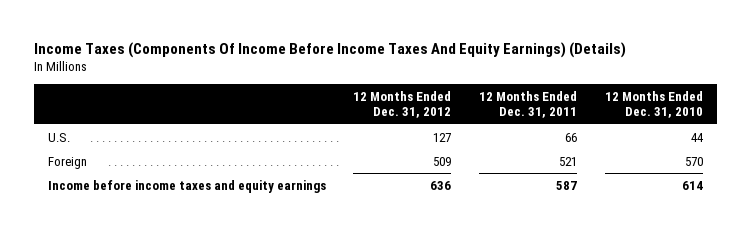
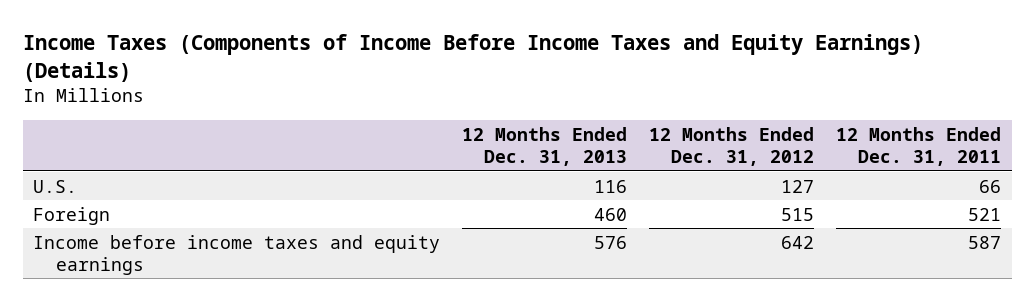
[33,41,626,58] Income Taxes (Components Of Income Before Income Taxes And Equity Earnings) (Details) -> [22,34,923,83] Income Taxes (Components of Income Before Income Taxes and Equity Earnings) (Details)
[604,90,703,119] 12 Months Ended Dec. 31, 2010 -> none
none -> [462,126,628,166] 12 Months Ended Dec. 31, 2013
[433,156,452,166] 509 -> [781,207,815,221] 515
[430,180,452,190] 636 -> [781,235,815,249] 642

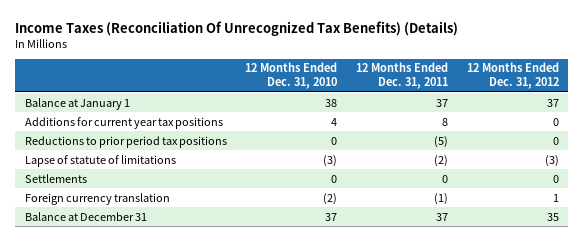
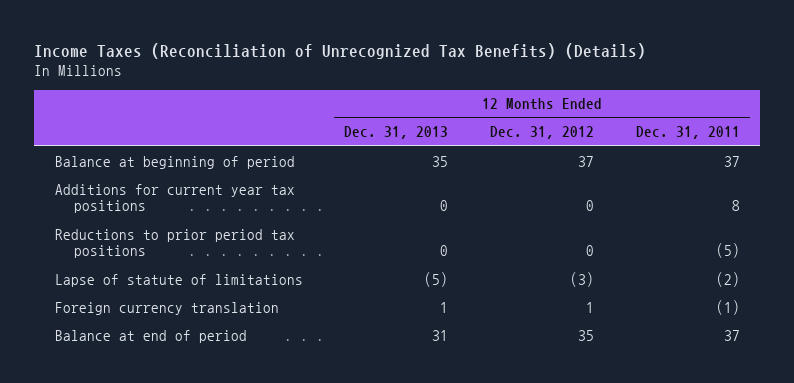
[15,20,459,36] Income Taxes (Reconciliation Of Unrecognized Tax Benefits) (Details) -> [34,43,647,60] Income Taxes (Reconciliation of Unrecognized Tax Benefits) (Details)
[245,62,338,90] 12 Months Ended Dec. 31, 2010 -> none
none -> [344,126,449,140] Dec. 31, 2013
[24,97,130,110] Balance at January 1 -> [54,155,295,169] Balance at beginning of period
[24,173,87,183] Settlements -> none
[24,211,147,221] Balance at December 31 -> [54,329,247,343] Balance at end of period

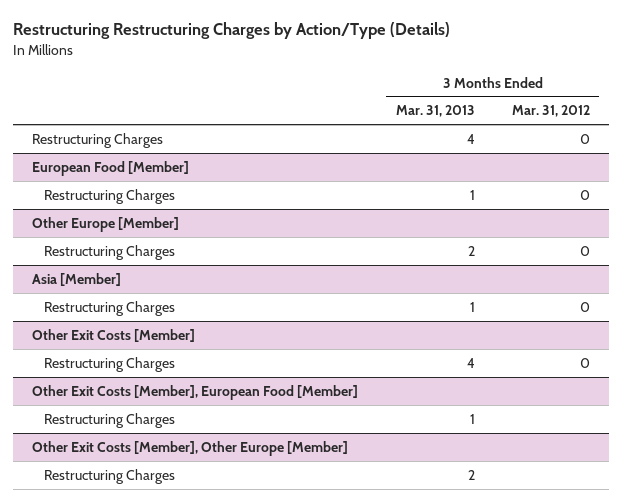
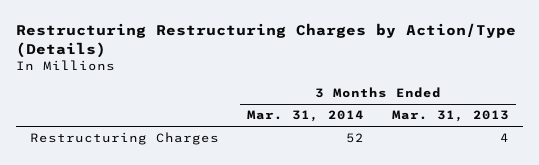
[511,105,590,118] Mar. 31, 2012 -> none
none -> [247,110,365,123] Mar. 31, 2014
[32,160,190,176] European Food [Member] -> none
[44,188,176,204] Restructuring Charges -> none
[32,216,180,232] Other Europe [Member] -> none
[44,244,176,260] Restructuring Charges -> none
[32,272,122,286] Asia [Member] -> none
[44,300,176,316] Restructuring Charges -> none
[32,328,196,342] Other Exit Costs [Member] -> none
[44,356,176,372] Restructuring Charges -> none
[32,384,359,400] Other Exit Costs [Member], European Food [Member] -> none
[44,412,176,428] Restructuring Charges -> none
[32,440,349,456] Other Exit Costs [Member], Other Europe [Member] -> none
[44,468,176,484] Restructuring Charges -> none

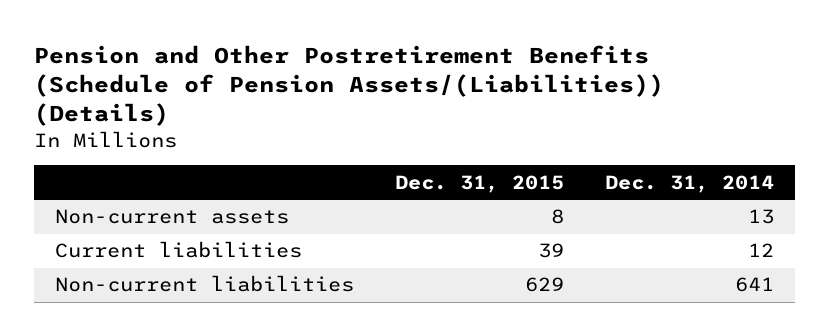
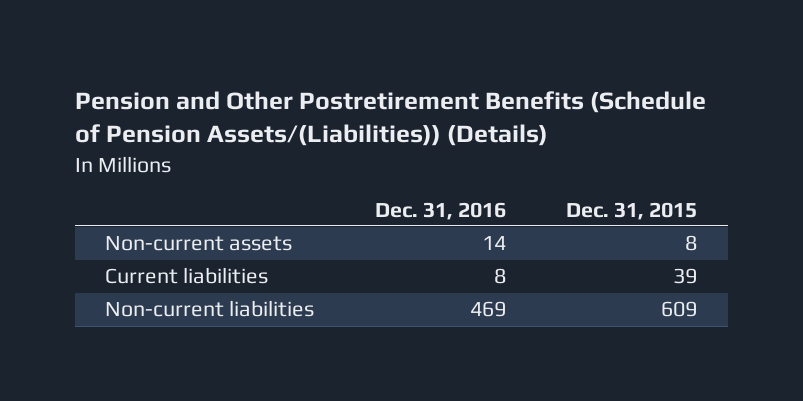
[605,174,775,193] Dec. 31, 2014 -> none
none -> [374,201,506,220] Dec. 31, 2016
[524,277,564,293] 629 -> [661,301,698,318] 609

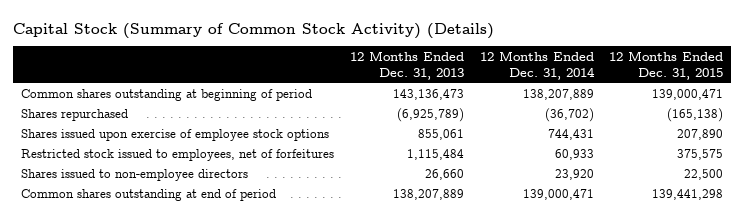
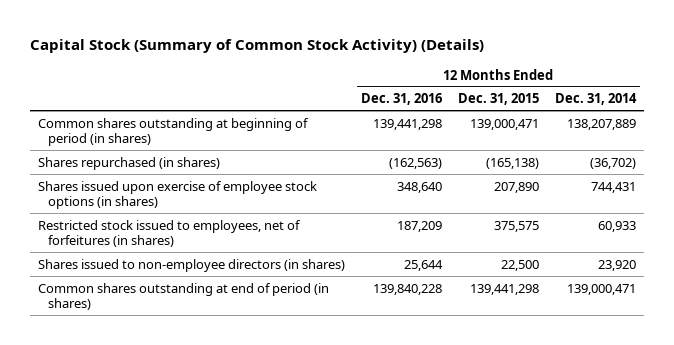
[350,50,465,81] 12 Months Ended Dec. 31, 2013 -> none
none -> [360,93,442,106] Dec. 31, 2016
[21,89,313,102] Common shares outstanding at beginning of period -> [37,117,309,146] Common shares outstanding at beginning of period (in shares)
[21,109,129,122] Shares repurchased -> [37,156,220,170] Shares repurchased (in shares)
[21,129,330,142] Shares issued upon exercise of employee stock options -> [37,180,317,209] Shares issued upon exercise of employee stock options (in shares)
[21,149,335,162] Restricted stock issued to employees, net of forfeitures -> [37,219,301,247] Restricted stock issued to employees, net of forfeitures (in shares)
[21,169,249,182] Shares issued to non-employee directors -> [37,258,345,272] Shares issued to non-employee directors (in shares)
[21,189,277,202] Common shares outstanding at end of period -> [37,282,329,310] Common shares outstanding at end of period (in shares)

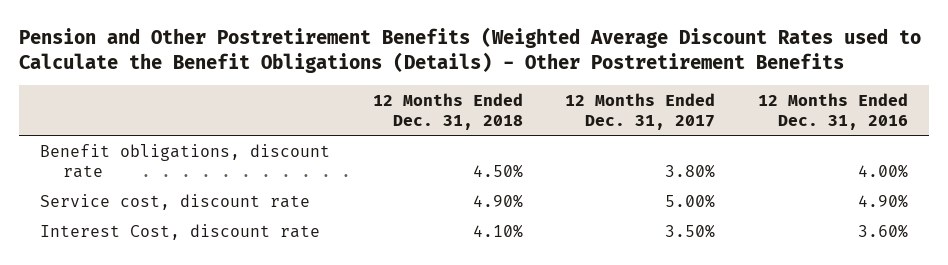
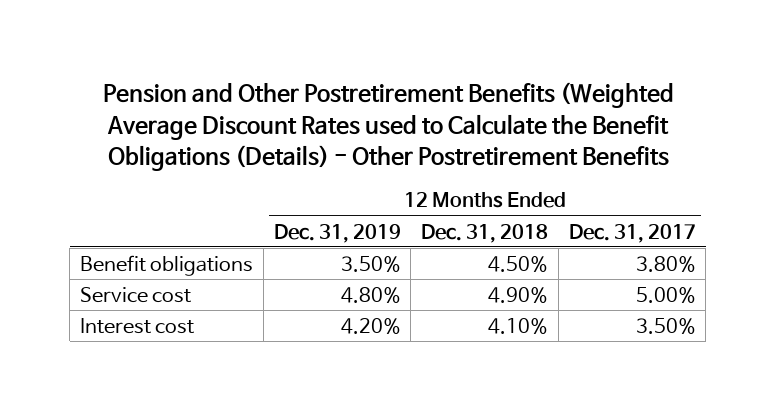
[757,92,908,131] 12 Months Ended Dec. 31, 2016 -> none
none -> [273,223,401,243] Dec. 31, 2019
[40,143,331,179] Benefit obligations, discount rate -> [80,254,254,276] Benefit obligations
[40,193,311,210] Service cost, discount rate -> [80,286,192,303] Service cost
[40,223,321,240] Interest Cost, discount rate -> [80,317,195,334] Interest cost

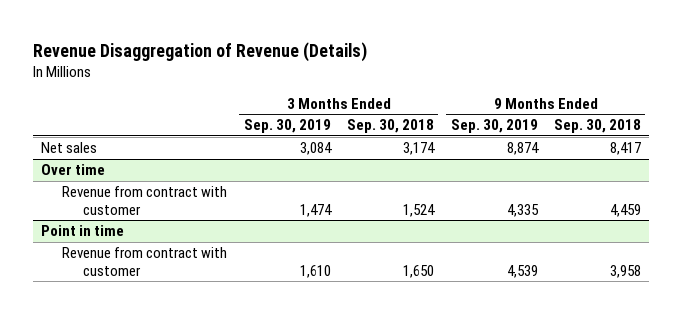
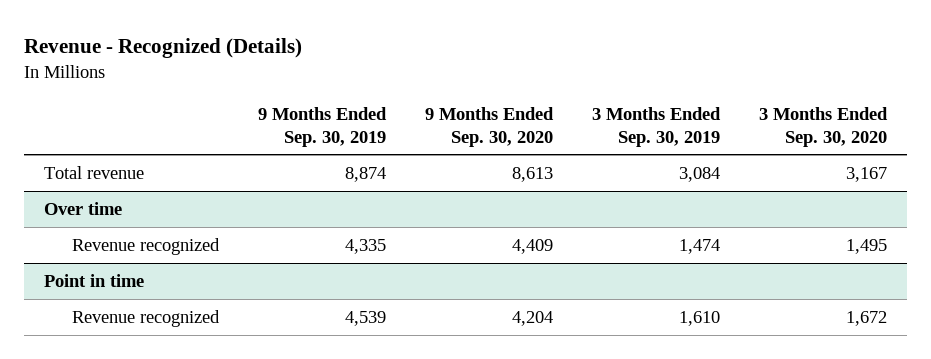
[33,41,368,62] Revenue Disaggregation of Revenue (Details) -> [24,37,303,58] Revenue - Recognized (Details)
[347,119,435,134] Sep. 30, 2018 -> none
[554,119,642,134] Sep. 30, 2018 -> none
none -> [424,106,554,147] 9 Months Ended Sep. 30, 2020
none -> [759,106,889,147] 3 Months Ended Sep. 30, 2020
[41,142,98,154] Net sales -> [43,165,144,179] Total revenue
[61,186,227,215] Revenue from contract with customer -> [71,237,220,255] Revenue recognized
[61,247,227,276] Revenue from contract with customer -> [71,309,220,327] Revenue recognized

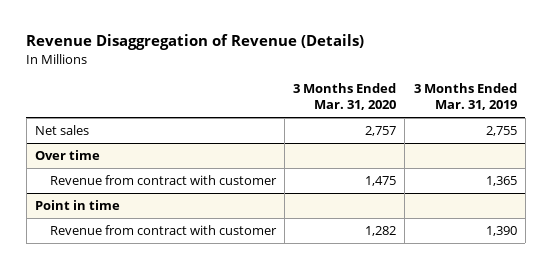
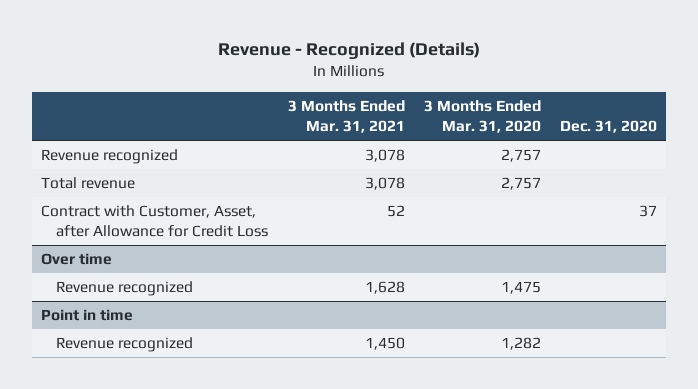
[26,34,365,51] Revenue Disaggregation of Revenue (Details) -> [217,42,480,60] Revenue - Recognized (Details)
[413,83,517,111] 3 Months Ended Mar. 31, 2019 -> none
none -> [287,100,405,133] 3 Months Ended Mar. 31, 2021
none -> [559,119,657,133] Dec. 31, 2020
none -> [41,149,179,165] Revenue recognized
[35,124,90,135] Net sales -> [41,177,136,190] Total revenue
none -> [41,205,269,238] Contract with Customer, Asset, after Allowance for Credit Loss
[50,174,278,185] Revenue from contract with customer -> [56,281,194,297] Revenue recognized
[50,224,278,235] Revenue from contract with customer -> [56,337,194,353] Revenue recognized

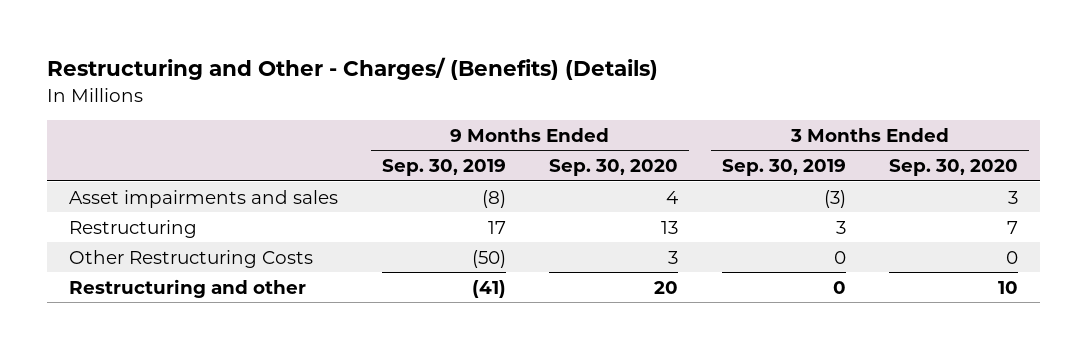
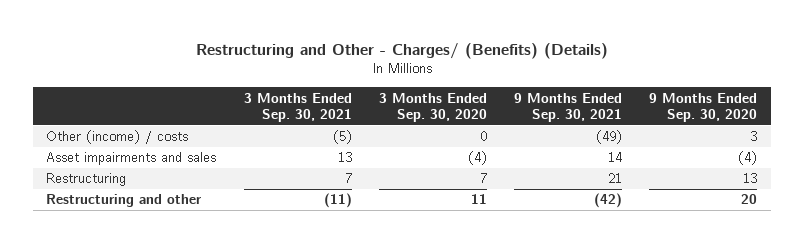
[381,159,506,177] Sep. 30, 2019 -> none
[721,159,846,177] Sep. 30, 2019 -> none
none -> [243,92,352,123] 3 Months Ended Sep. 30, 2021
none -> [514,92,623,123] 9 Months Ended Sep. 30, 2021
none -> [46,130,189,145] Other (income) / costs
[666,190,679,204] 4 -> [738,151,758,166] (4)
[1008,190,1019,204] 3 -> [467,151,487,166] (4)
[69,249,314,268] Other Restructuring Costs -> none
[998,280,1019,294] 10 -> [470,194,487,205] 11

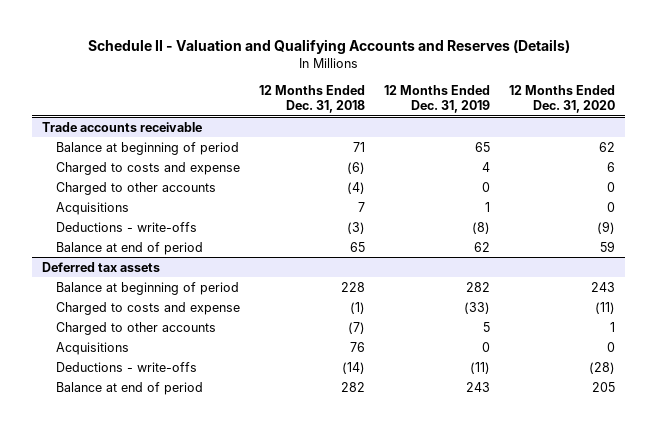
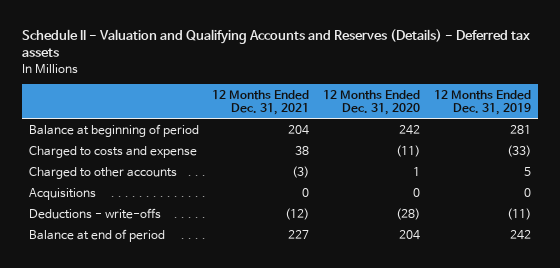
[87,39,570,55] Schedule II - Valuation and Qualifying Accounts and Reserves (Details) -> [21,28,530,58] Schedule II - Valuation and Qualifying Accounts and Reserves (Details) - Deferred tax assets
[258,84,365,113] 12 Months Ended Dec. 31, 2018 -> none
none -> [212,89,310,116] 12 Months Ended Dec. 31, 2021
[41,121,202,132] Trade accounts receivable -> none
[55,161,240,175] Charged to costs and expense -> none
[55,181,216,195] Charged to other accounts -> none
[55,201,129,215] Acquisitions -> none
[55,221,197,232] Deductions - write-offs -> none
[55,241,203,255] Balance at end of period -> none
[41,261,160,272] Deferred tax assets -> none
[55,281,239,295] Balance at beginning of period -> none
[475,141,491,152] 65 -> [510,125,532,135] 281
[599,141,616,152] 62 -> [399,125,421,136] 242
[466,381,491,392] 243 -> [510,230,532,241] 242
[592,381,616,392] 205 -> [399,230,421,241] 204

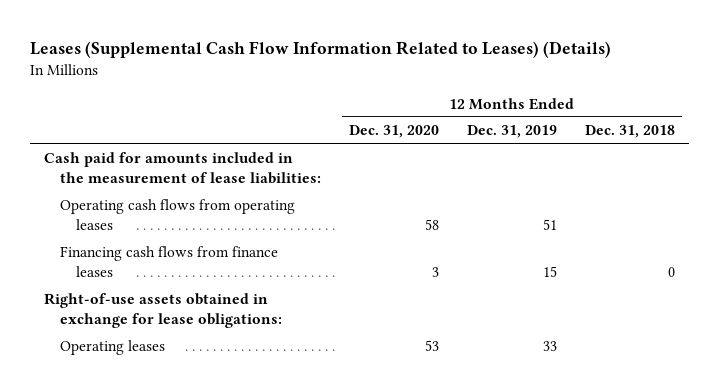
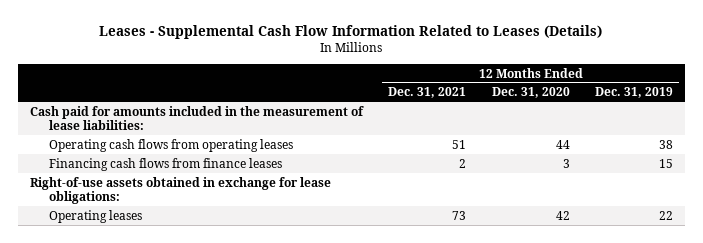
[30,41,612,59] Leases (Supplemental Cash Flow Information Related to Leases) (Details) -> [99,25,603,40] Leases - Supplemental Cash Flow Information Related to Leases (Details)
[584,125,675,139] Dec. 31, 2018 -> none
none -> [388,87,467,99] Dec. 31, 2021
[424,219,439,231] 58 -> [555,139,570,149] 44
[542,219,557,231] 51 -> [658,139,673,149] 38
[424,340,439,352] 53 -> [555,210,570,220] 42
[542,341,557,352] 33 -> [658,210,673,220] 22

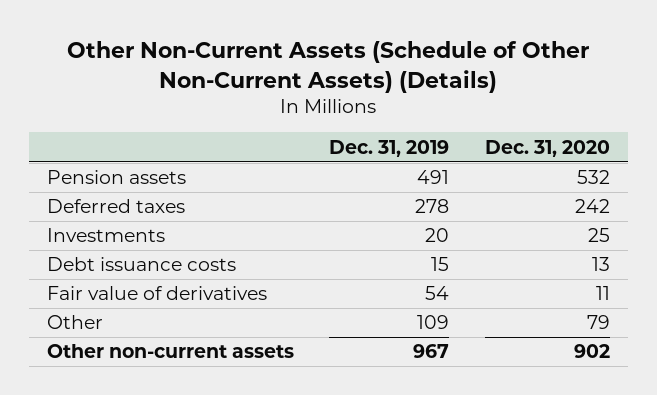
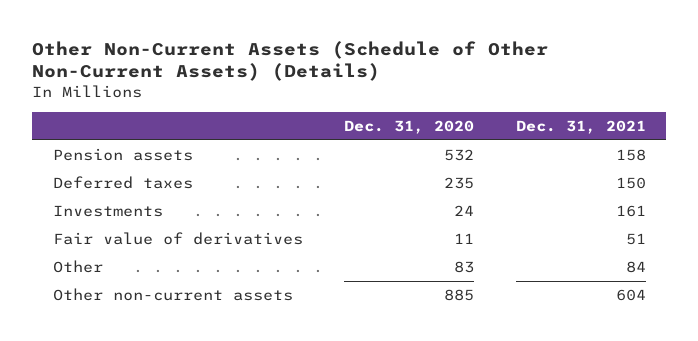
[329,139,450,157] Dec. 31, 2019 -> none
none -> [515,119,646,134] Dec. 31, 2021
[46,257,236,272] Debt issuance costs -> none
[574,199,610,214] 242 -> [444,177,475,190] 235
[587,228,610,243] 25 -> [454,205,475,217] 24
[586,315,610,330] 79 -> [454,261,475,274] 83
[573,344,610,359] 902 -> [444,289,475,302] 885

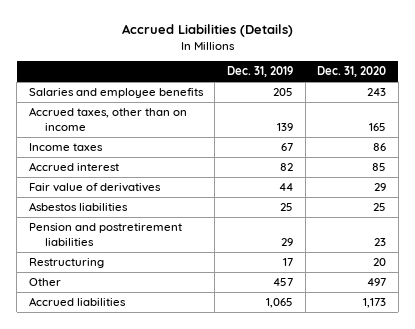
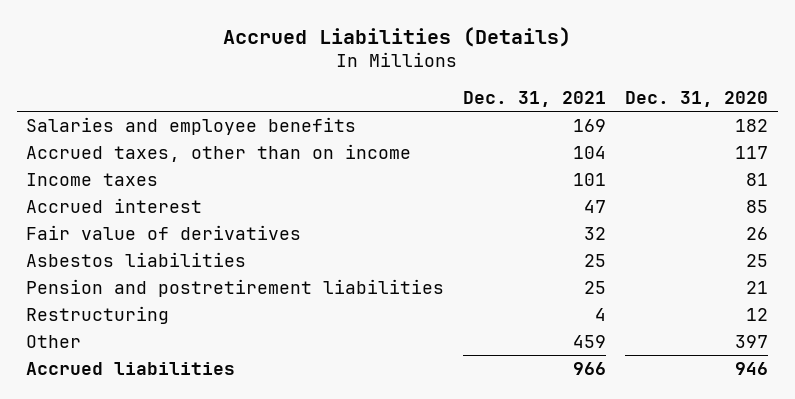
[227,66,294,78] Dec. 31, 2019 -> none
none -> [463,91,607,108] Dec. 31, 2021
[367,88,387,97] 243 -> [735,118,769,132] 182
[369,122,387,131] 165 -> [735,145,769,159] 117
[373,143,387,152] 86 -> [746,172,769,186] 81
[374,183,387,192] 29 -> [746,226,769,240] 26
[374,237,387,246] 23 -> [746,280,769,294] 21
[373,258,387,267] 20 -> [746,307,769,321] 12
[367,278,387,287] 497 -> [735,334,769,348] 397
[363,298,387,309] 1,173 -> [735,361,769,375] 946

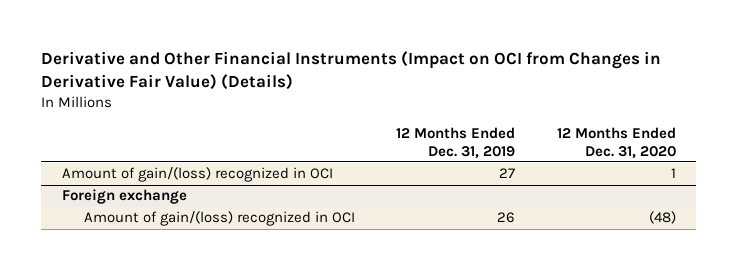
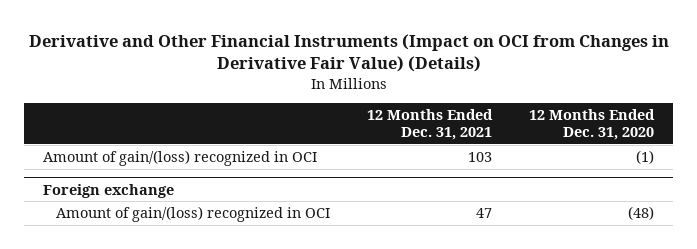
[396,126,516,159] 12 Months Ended Dec. 31, 2019 -> none
none -> [367,109,494,141] 12 Months Ended Dec. 31, 2021
[670,168,676,179] 1 -> [636,150,655,165] (1)

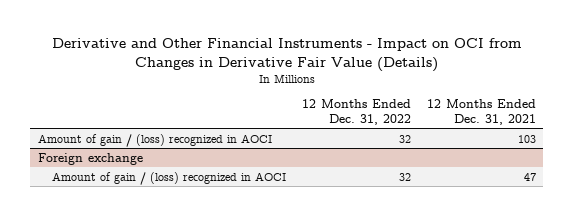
[28,33,669,73] Derivative and Other Financial Instruments (Impact on OCI from Changes in Derivative Fair Value) (Details) -> [51,38,522,72] Derivative and Other Financial Instruments - Impact on OCI from Changes in Derivative Fair Value (Details)
[529,109,656,141] 12 Months Ended Dec. 31, 2020 -> none
none -> [301,99,411,126] 12 Months Ended Dec. 31, 2022
[43,150,318,167] Amount of gain/(loss) recognized in OCI -> [37,133,272,147] Amount of gain / (loss) recognized in AOCI
[56,206,331,223] Amount of gain/(loss) recognized in OCI -> [51,171,286,185] Amount of gain / (loss) recognized in AOCI

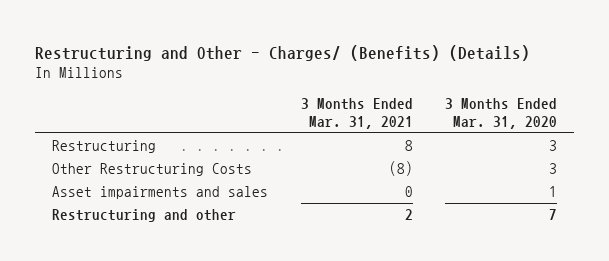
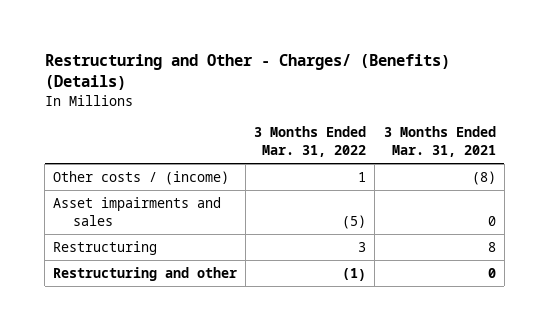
[445,97,558,129] 3 Months Ended Mar. 31, 2020 -> none
none -> [254,126,367,158] 3 Months Ended Mar. 31, 2022
[51,163,252,177] Other Restructuring Costs -> [53,171,230,186] Other costs / (income)
[51,140,156,154] Restructuring -> [53,241,158,256] Restructuring
[404,209,413,221] 2 -> [487,268,496,279] 0

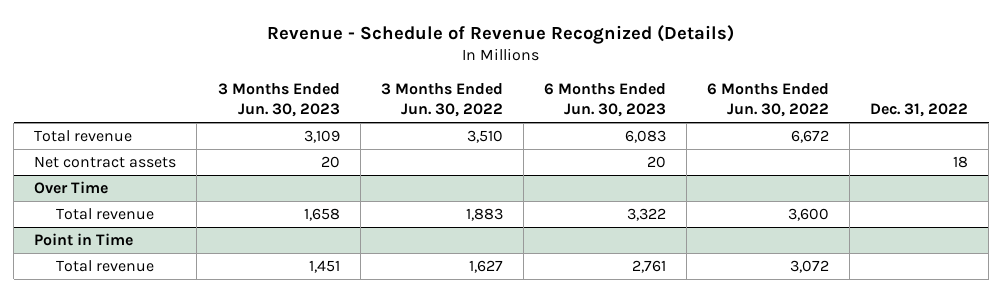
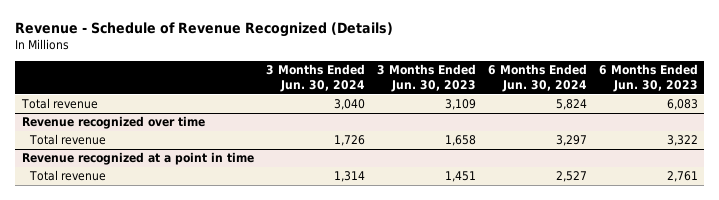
[380,83,503,118] 3 Months Ended Jun. 30, 2022 -> none
[707,83,830,118] 6 Months Ended Jun. 30, 2022 -> none
[870,103,969,118] Dec. 31, 2022 -> none
none -> [265,64,365,92] 3 Months Ended Jun. 30, 2024
none -> [487,64,587,92] 6 Months Ended Jun. 30, 2024
[34,156,177,169] Net contract assets -> none
[34,181,109,195] Over Time -> [21,116,205,130] Revenue recognized over time
[34,233,134,247] Point in Time -> [21,152,254,166] Revenue recognized at a point in time

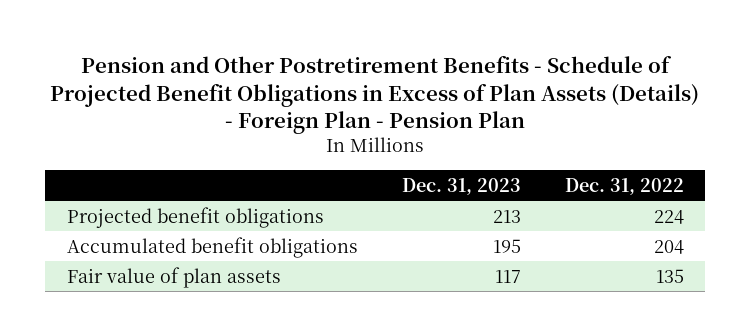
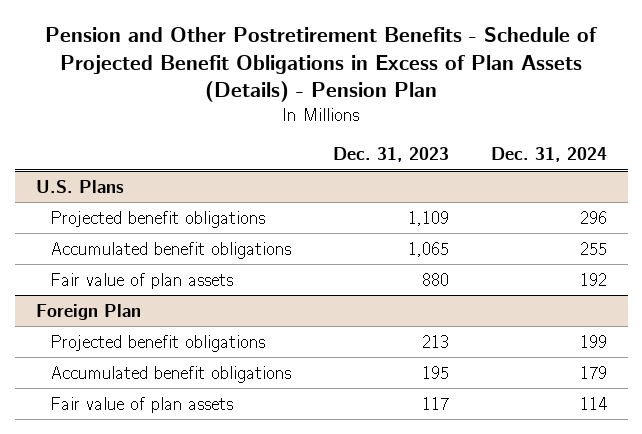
[50,56,700,135] Pension and Other Postretirement Benefits - Schedule of Projected Benefit Obligations in Excess of Plan Assets (Details) - Foreign Plan - Pension Plan -> [45,27,598,103] Pension and Other Postretirement Benefits - Schedule of Projected Benefit Obligations in Excess of Plan Assets (Details) - Pension Plan
[564,177,684,195] Dec. 31, 2022 -> none
none -> [490,147,607,163] Dec. 31, 2024
none -> [35,179,124,193] U.S. Plans
none -> [50,210,266,228] Projected benefit obligations
none -> [50,241,292,259] Accumulated benefit obligations
none -> [50,272,234,289] Fair value of plan assets
none -> [35,303,141,320] Foreign Plan

